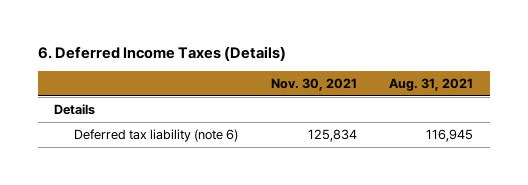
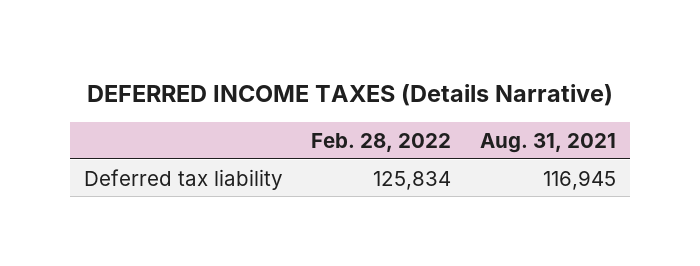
[37,45,286,61] 6. Deferred Income Taxes (Details) -> [86,83,613,106] DEFERRED INCOME TAXES (Details Narrative)
[270,77,357,91] Nov. 30, 2021 -> none
none -> [311,133,452,153] Feb. 28, 2022
[54,104,96,116] Details -> none
[73,129,238,143] Deferred tax liability (note 6) -> [84,168,284,190] Deferred tax liability

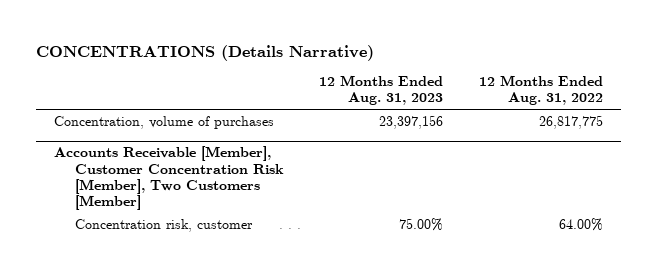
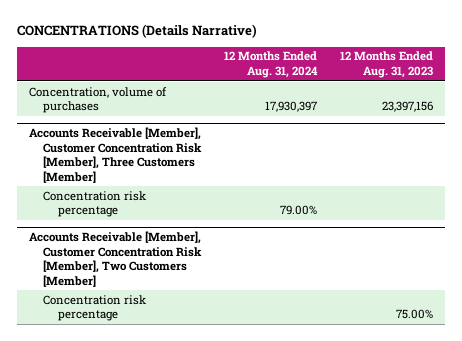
[478,74,603,106] 12 Months Ended Aug. 31, 2022 -> none
none -> [224,51,319,79] 12 Months Ended Aug. 31, 2024
none -> [28,127,203,183] Accounts Receivable [Member], Customer Concentration Risk [Member], Three Customers [Member]
none -> [43,190,147,218] Concentration risk percentage
[74,219,253,233] Concentration risk, customer -> [43,294,147,322] Concentration risk percentage

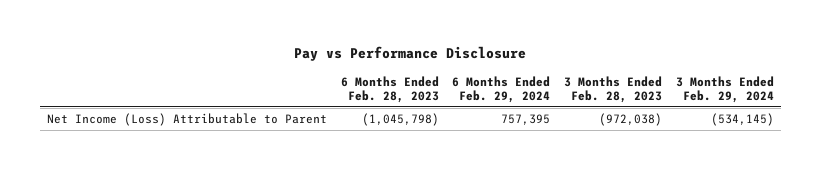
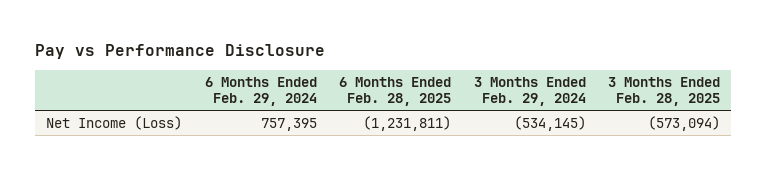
[340,75,439,103] 6 Months Ended Feb. 28, 2023 -> none
[564,75,663,103] 3 Months Ended Feb. 28, 2023 -> none
none -> [339,76,452,107] 6 Months Ended Feb. 28, 2025
none -> [607,76,720,107] 3 Months Ended Feb. 28, 2025
[46,113,327,127] Net Income (Loss) Attributable to Parent -> [46,115,183,130] Net Income (Loss)

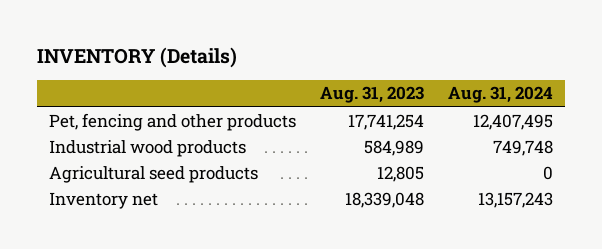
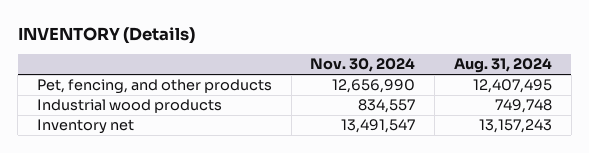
[319,86,424,104] Aug. 31, 2023 -> none
none -> [310,58,416,73] Nov. 30, 2024
[48,113,296,132] Pet, fencing and other products -> [36,79,272,95] Pet, fencing, and other products
[48,166,258,184] Agricultural seed products -> none

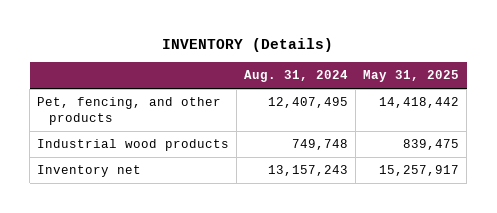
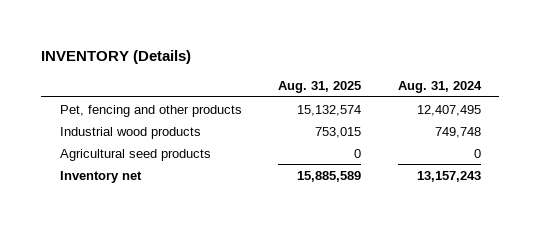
[363,70,460,83] May 31, 2025 -> none
none -> [278,80,362,93] Aug. 31, 2025
[37,97,222,126] Pet, fencing, and other products -> [59,104,242,117] Pet, fencing and other products
none -> [59,148,211,161] Agricultural seed products

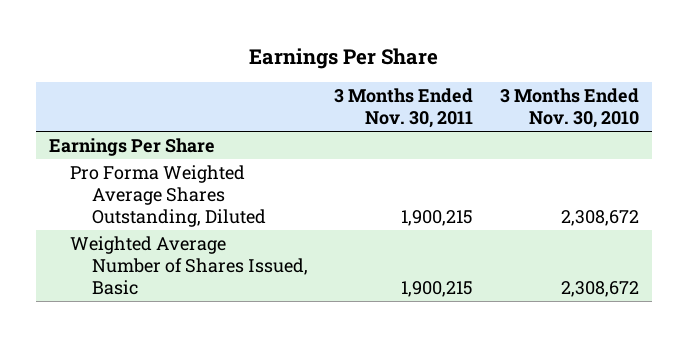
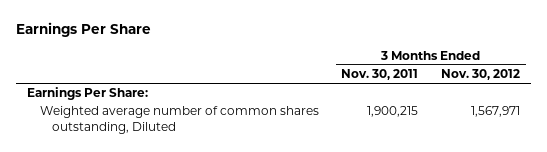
[499,88,639,128] 3 Months Ended Nov. 30, 2010 -> none
none -> [440,69,520,81] Nov. 30, 2012
[70,236,308,296] Weighted Average Number of Shares Issued, Basic -> none
[49,138,216,157] Earnings Per Share -> [27,87,149,101] Earnings Per Share:
[70,165,266,228] Pro Forma Weighted Average Shares Outstanding, Diluted -> [39,106,319,134] Weighted average number of common shares outstanding, Diluted

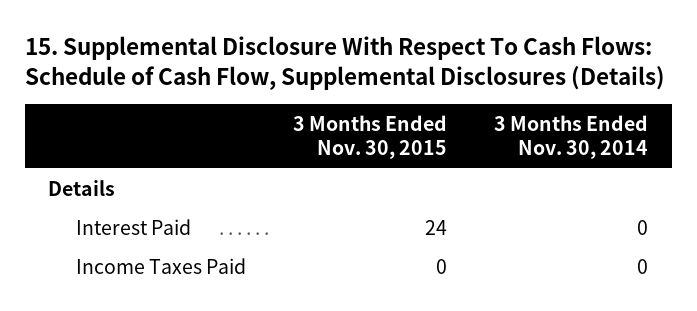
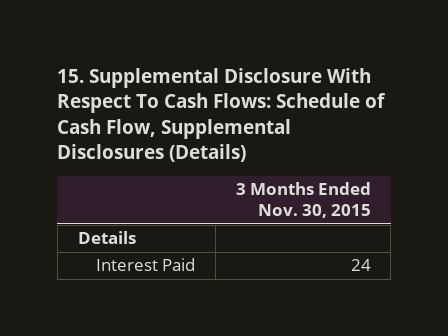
[494,114,649,160] 3 Months Ended Nov. 30, 2014 -> none
[75,257,246,274] Income Taxes Paid -> none

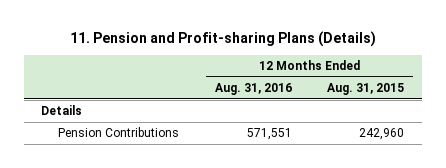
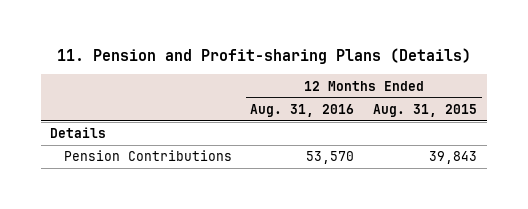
[246,128,292,141] 571,551 -> [306,151,355,165] 53,570
[359,128,405,141] 242,960 -> [429,151,478,165] 39,843

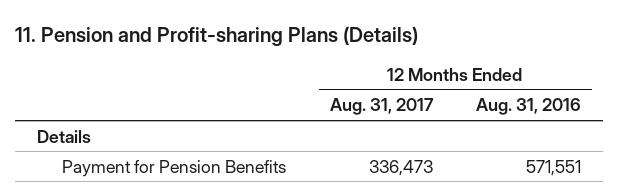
[373,104,478,118] Aug. 31, 2015 -> none
none -> [329,98,434,116] Aug. 31, 2017
[63,150,232,162] Pension Contributions -> [62,159,287,177] Payment for Pension Benefits
[306,151,355,165] 53,570 -> [526,159,582,176] 571,551

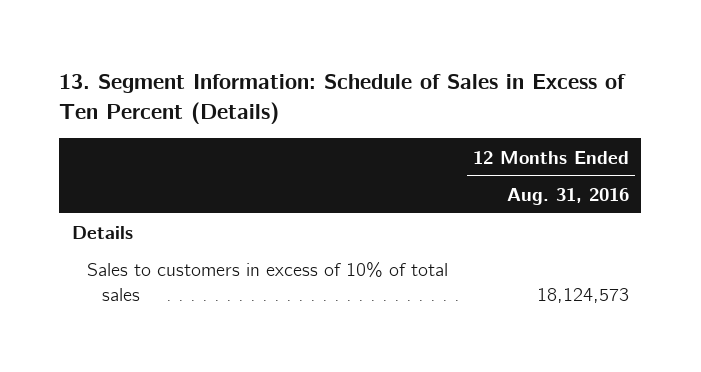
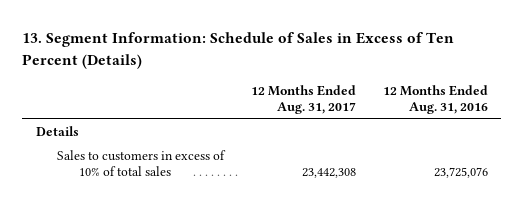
none -> [250,84,356,114] 12 Months Ended Aug. 31, 2017
[536,287,629,303] 18,124,573 -> [433,166,488,178] 23,725,076

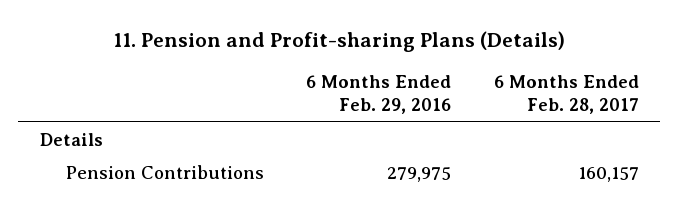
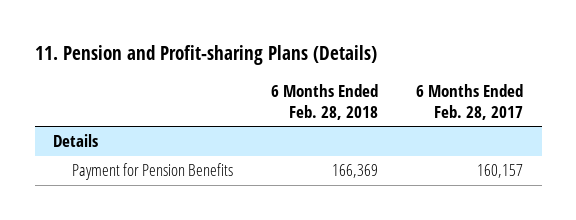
[306,75,452,115] 6 Months Ended Feb. 29, 2016 -> none
none -> [270,83,378,120] 6 Months Ended Feb. 28, 2018
[66,165,265,180] Pension Contributions -> [72,163,234,181] Payment for Pension Benefits

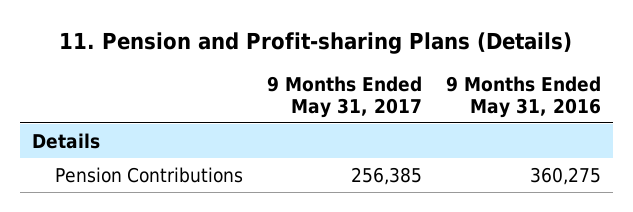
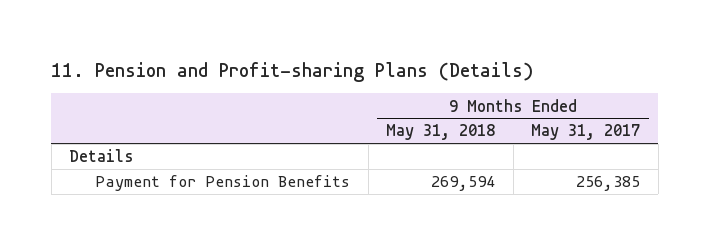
[445,75,601,118] 9 Months Ended May 31, 2016 -> none
none -> [386,124,496,141] May 31, 2018
[54,166,243,183] Pension Contributions -> [95,175,351,192] Payment for Pension Benefits

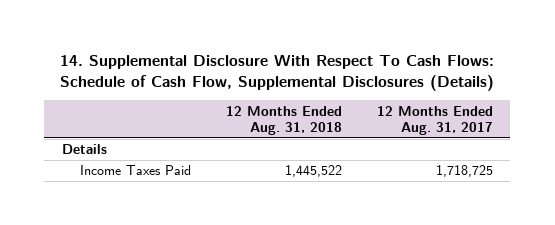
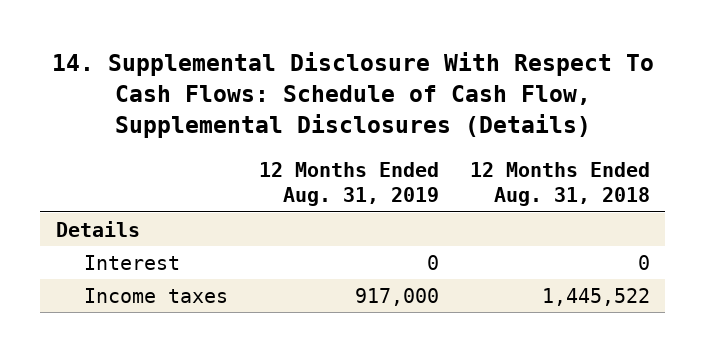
[376,105,493,135] 12 Months Ended Aug. 31, 2017 -> none
none -> [258,162,439,207] 12 Months Ended Aug. 31, 2019
none -> [83,254,180,270] Interest
[80,165,192,176] Income Taxes Paid -> [83,287,228,303] Income taxes

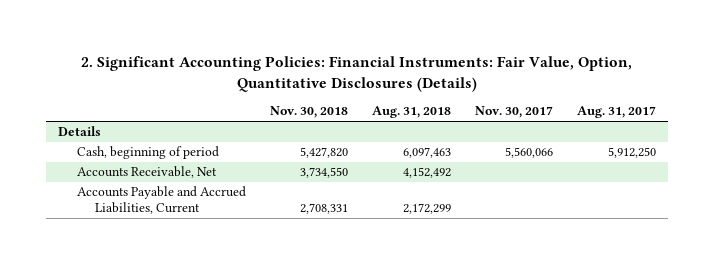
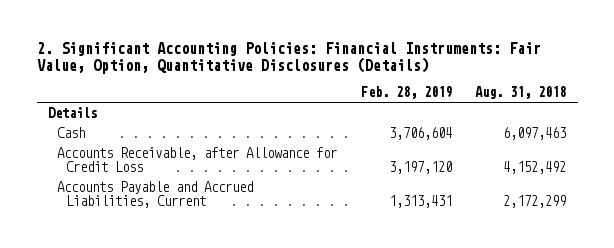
[269,106,348,119] Nov. 30, 2018 -> none
[474,106,553,119] Nov. 30, 2017 -> none
[576,106,656,119] Aug. 31, 2017 -> none
none -> [360,86,452,100] Feb. 28, 2019
[76,146,219,160] Cash, beginning of period -> [57,127,86,139] Cash
[76,166,217,179] Accounts Receivable, Net -> [57,147,338,172] Accounts Receivable, after Allowance for Credit Loss

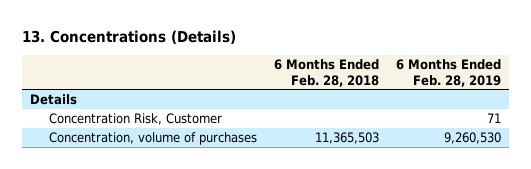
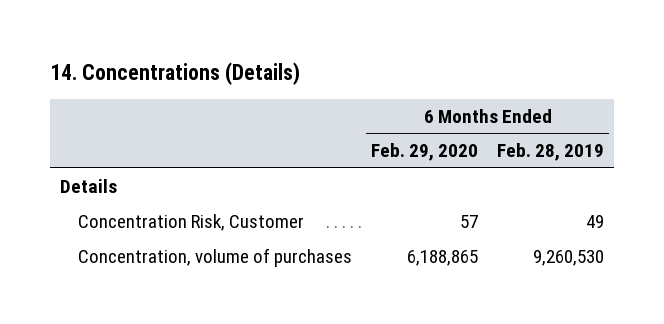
[21,29,236,44] 13. Concentrations (Details) -> [50,61,301,85] 14. Concentrations (Details)
[273,59,379,87] 6 Months Ended Feb. 28, 2018 -> none
none -> [371,143,479,162] Feb. 29, 2020
[486,113,501,124] 71 -> [586,214,605,228] 49

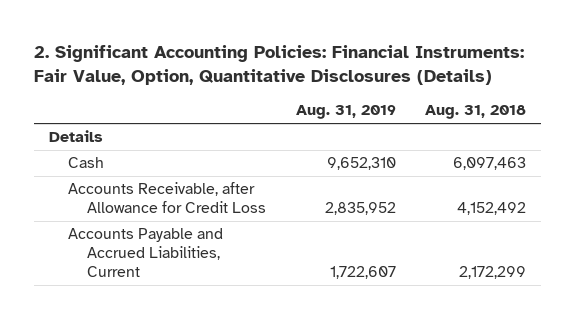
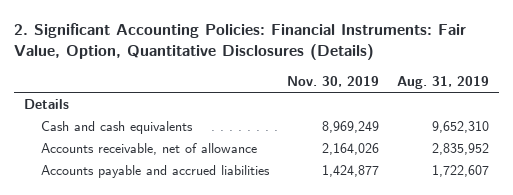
[425,105,527,120] Aug. 31, 2018 -> none
none -> [287,75,380,87] Nov. 30, 2019
[67,157,104,169] Cash -> [40,120,193,134] Cash and cash equivalents
[67,182,266,214] Accounts Receivable, after Allowance for Credit Loss -> [40,142,257,155] Accounts receivable, net of allowance
[67,228,223,278] Accounts Payable and Accrued Liabilities, Current -> [40,164,270,178] Accounts payable and accrued liabilities

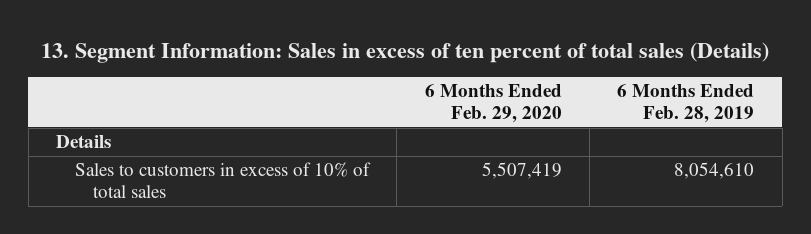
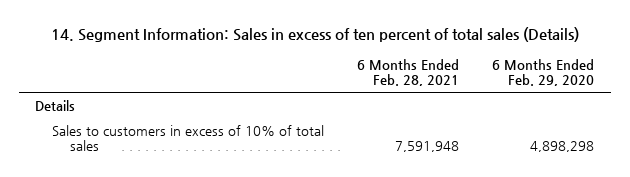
[41,41,770,63] 13. Segment Information: Sales in excess of ten percent of total sales (Details) -> [50,26,579,42] 14. Segment Information: Sales in excess of ten percent of total sales (Details)
[617,83,755,124] 6 Months Ended Feb. 28, 2019 -> none
none -> [357,59,460,87] 6 Months Ended Feb. 28, 2021
[481,162,562,180] 5,507,419 -> [530,141,595,153] 4,898,298

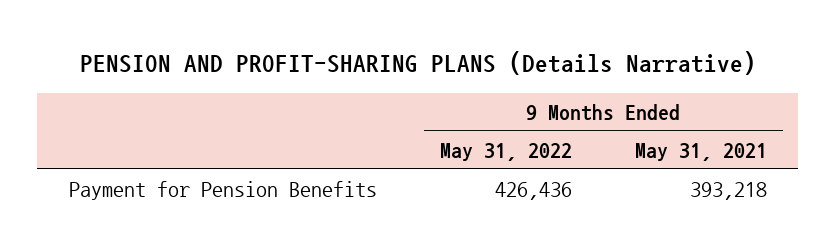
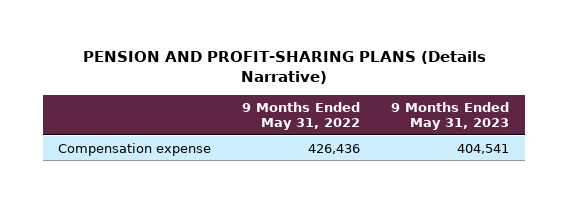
[634,142,767,161] May 31, 2021 -> none
none -> [391,101,510,131] 9 Months Ended May 31, 2023
[68,180,377,200] Payment for Pension Benefits -> [58,142,212,156] Compensation expense

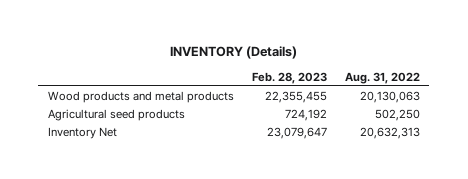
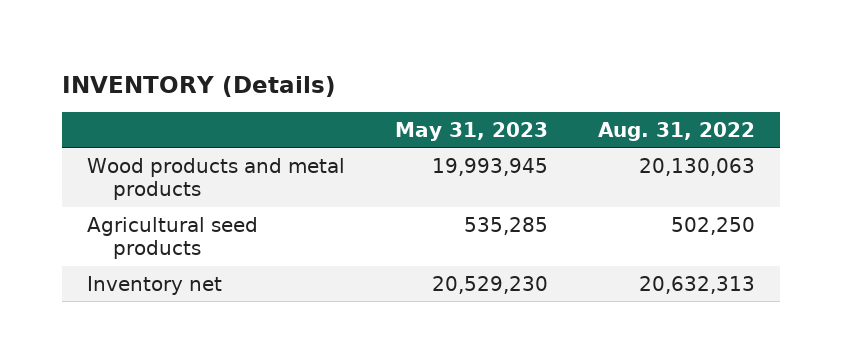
[251,71,327,84] Feb. 28, 2023 -> none
none -> [395,121,549,141] May 31, 2023
[47,127,117,140] Inventory Net -> [87,275,223,295] Inventory net

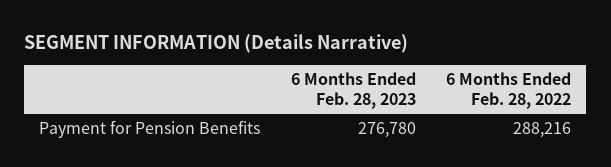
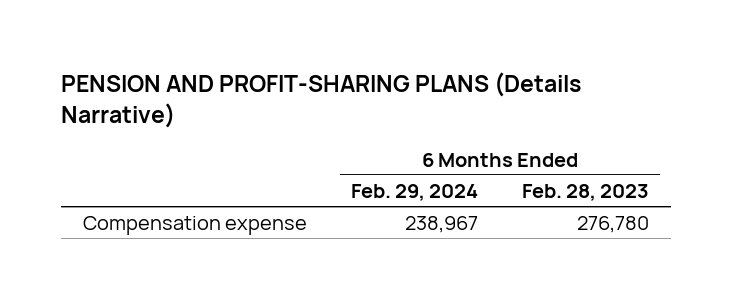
[24,33,409,53] SEGMENT INFORMATION (Details Narrative) -> [60,72,581,129] PENSION AND PROFIT-SHARING PLANS (Details Narrative)
[446,72,572,109] 6 Months Ended Feb. 28, 2022 -> none
none -> [350,184,478,202] Feb. 29, 2024
[39,120,261,139] Payment for Pension Benefits -> [82,216,307,236] Compensation expense

